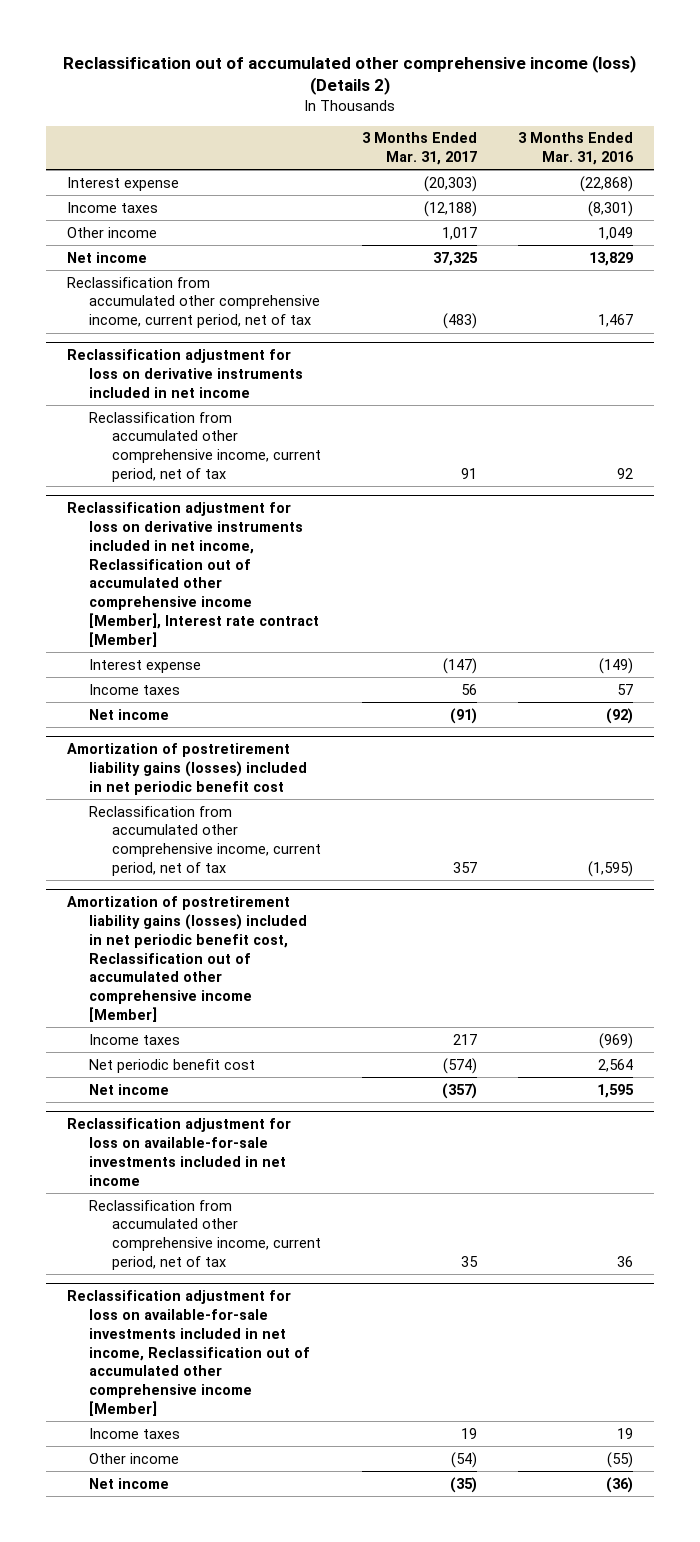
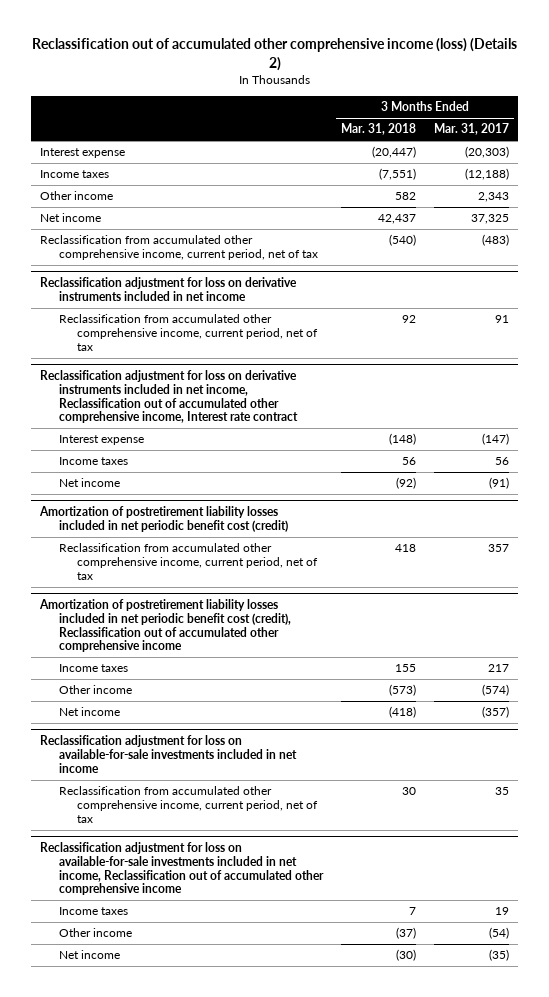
[517,132,634,166] 3 Months Ended Mar. 31, 2016 -> none
none -> [340,123,416,136] Mar. 31, 2018
[441,226,477,240] 1,017 -> [477,192,509,203] 2,343
[66,502,320,647] Reclassification adjustment for loss on derivative instruments included in net income, Reclassification out of accumulated other comprehensive income [Member], Interest rate contract [Member] -> [40,370,298,424] Reclassification adjustment for loss on derivative instruments included in net income, Reclassification out of accumulated other comprehensive income, Interest rate contract
[66,743,308,795] Amortization of postretirement liability gains (losses) included in net periodic benefit cost -> [39,506,288,532] Amortization of postretirement liability losses included in net periodic benefit cost (credit)
[66,896,308,1023] Amortization of postretirement liability gains (losses) included in net periodic benefit cost, Reclassification out of accumulated other comprehensive income [Member] -> [39,599,291,653] Amortization of postretirement liability losses included in net periodic benefit cost (credit), Reclassification out of accumulated other comprehensive income
[89,1058,256,1073] Net periodic benefit cost -> [58,685,132,695] Other income
[66,1290,311,1417] Reclassification adjustment for loss on available-for-sale investments included in net income, Reclassification out of accumulated other comprehensive income [Member] -> [40,842,324,896] Reclassification adjustment for loss on available-for-sale investments included in net income, Reclassification out of accumulated other comprehensive income

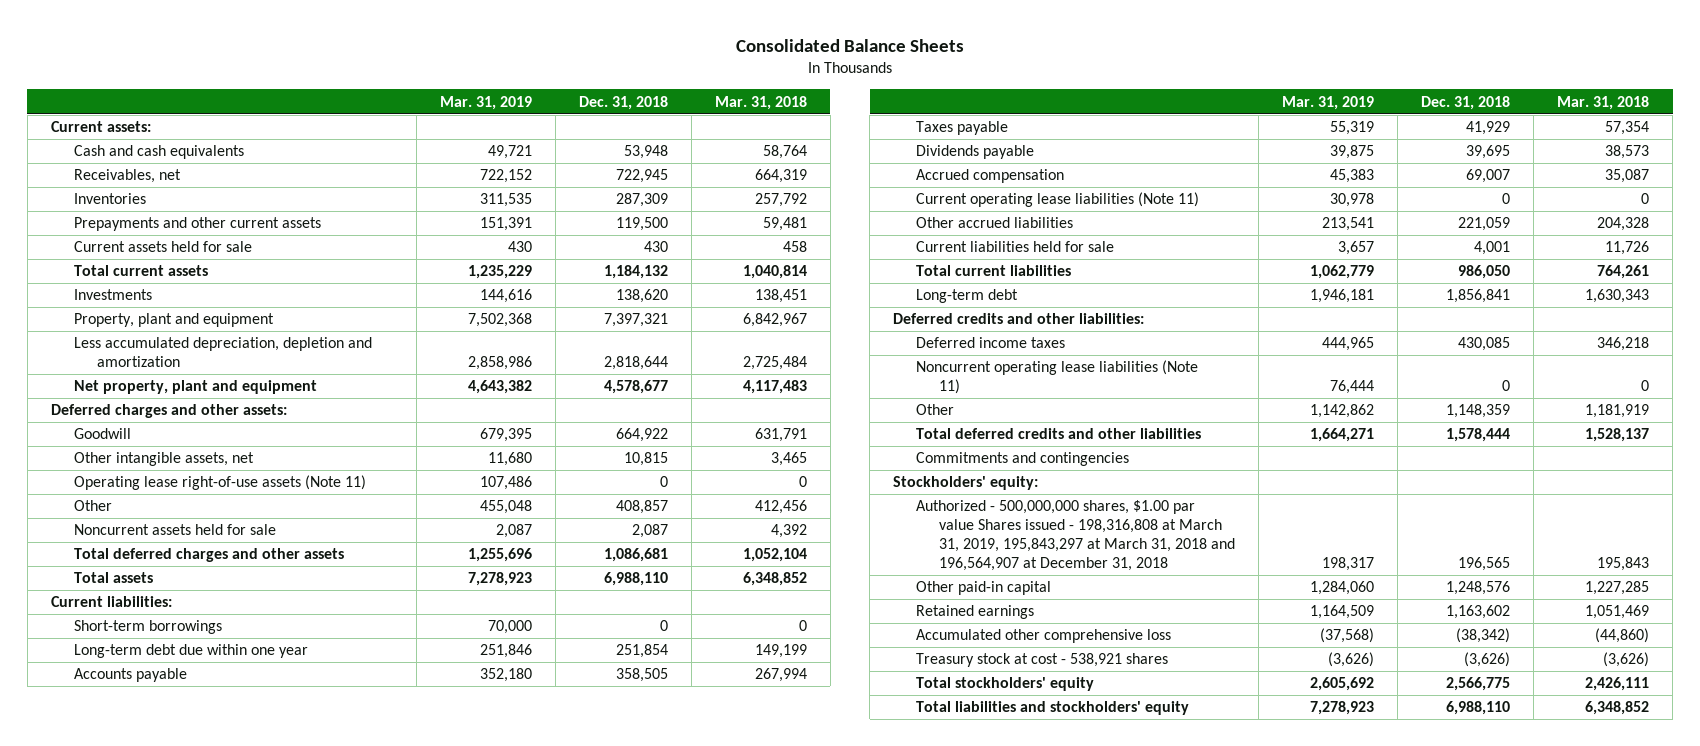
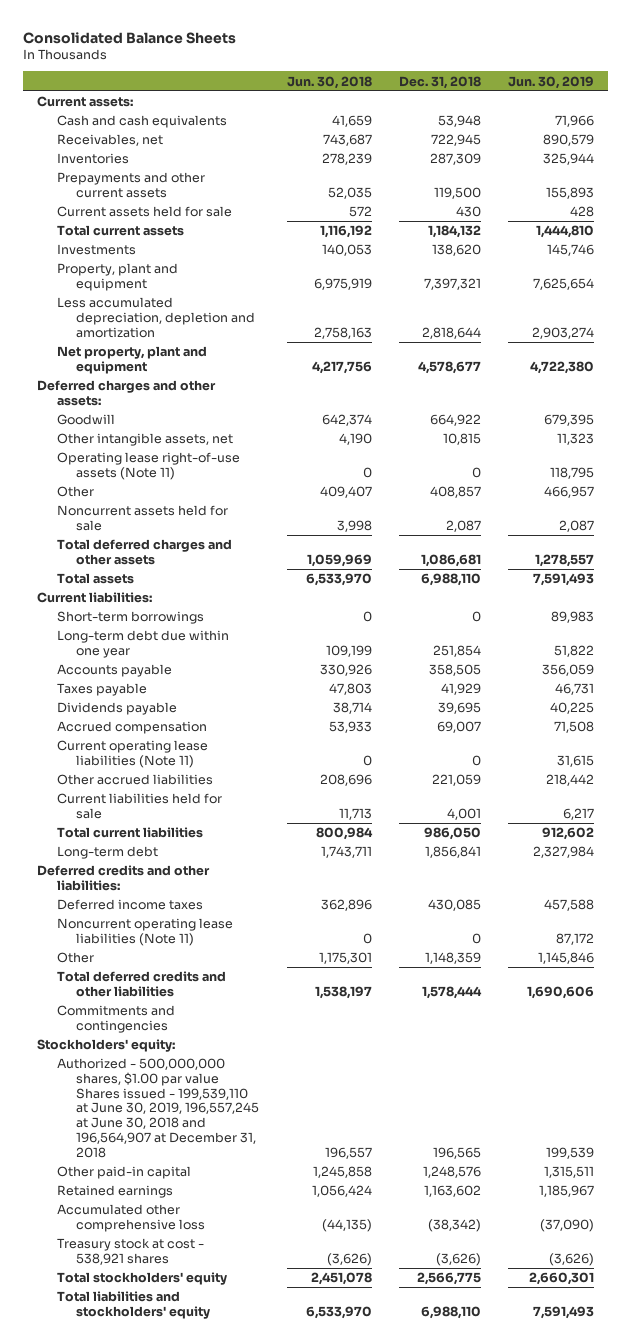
[439,95,532,110] Mar. 31, 2019 -> none
[714,95,807,110] Mar. 31, 2018 -> none
none -> [286,75,372,89] Jun. 30, 2018
none -> [508,75,595,89] Jun. 30, 2019
[916,500,1236,571] Authorized - 500,000,000 shares, $1.00 par value Shares issued - 198,316,808 at March 31, 2019, 195,843,297 at March 31, 2018 and 196,564,907 at December 31, 2018 -> [56,1058,260,1158] Authorized - 500,000,000 shares, $1.00 par value Shares issued - 199,539,110 at June 30, 2019, 196,557,245 at June 30, 2018 and 196,564,907 at December 31, 2018

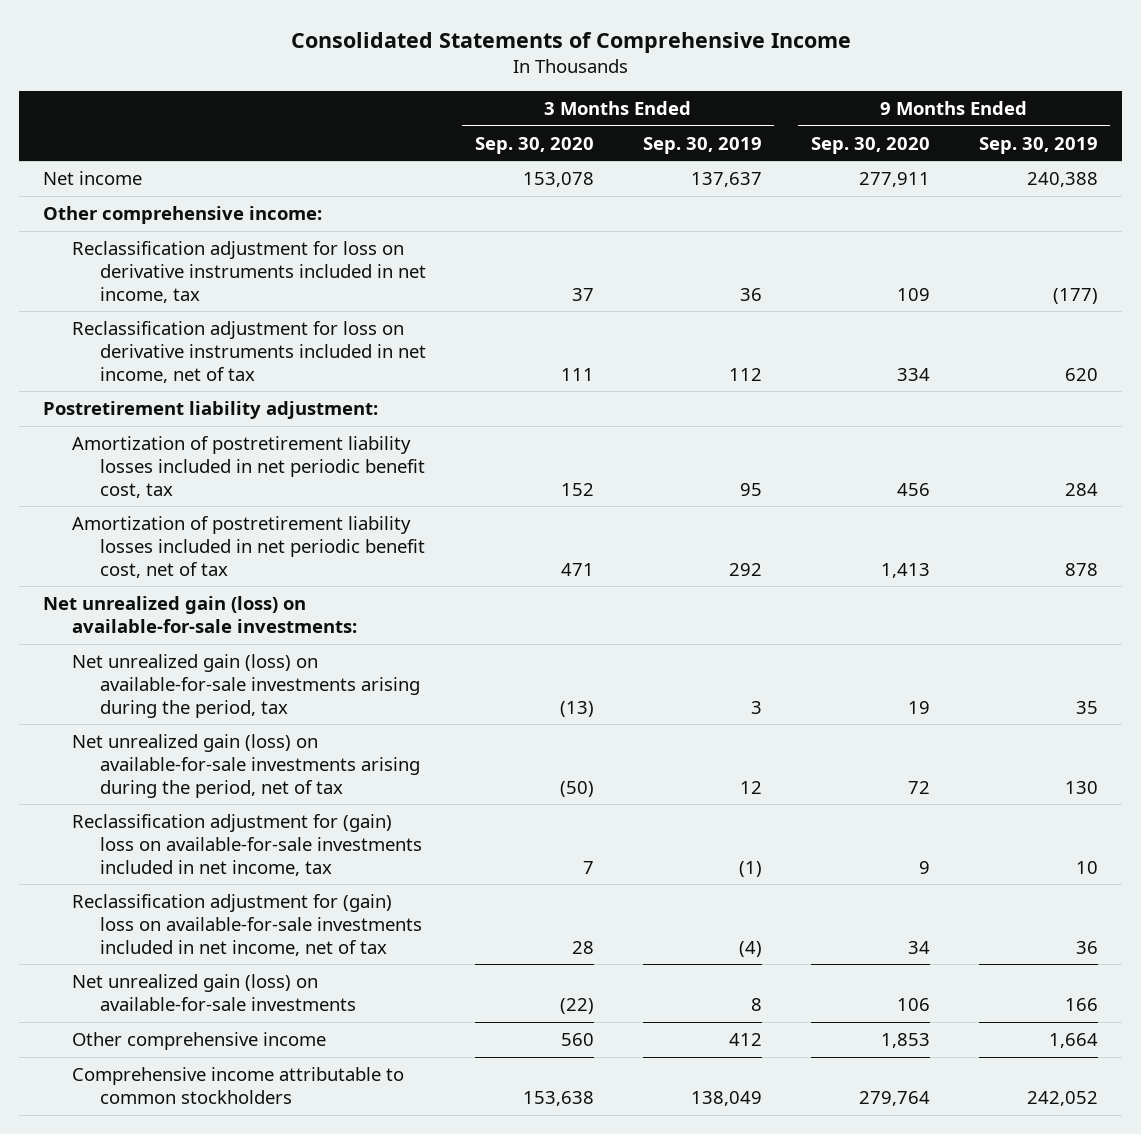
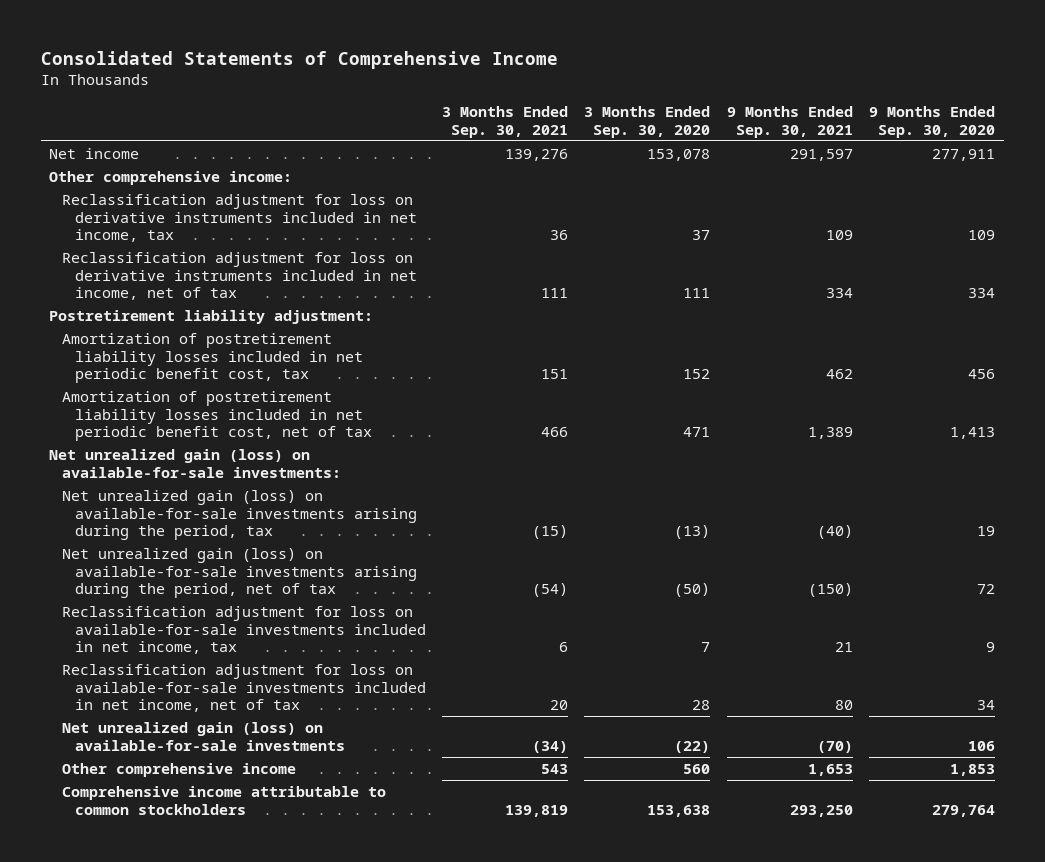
[642,136,762,154] Sep. 30, 2019 -> none
[978,136,1098,154] Sep. 30, 2019 -> none
none -> [442,106,569,138] 3 Months Ended Sep. 30, 2021
none -> [726,106,853,138] 9 Months Ended Sep. 30, 2021
[71,813,422,876] Reclassification adjustment for (gain) loss on available-for-sale investments included in net income, tax -> [62,606,426,655] Reclassification adjustment for loss on available-for-sale investments included in net income, tax
[71,893,422,956] Reclassification adjustment for (gain) loss on available-for-sale investments included in net income, net of tax -> [62,664,426,713] Reclassification adjustment for loss on available-for-sale investments included in net income, net of tax

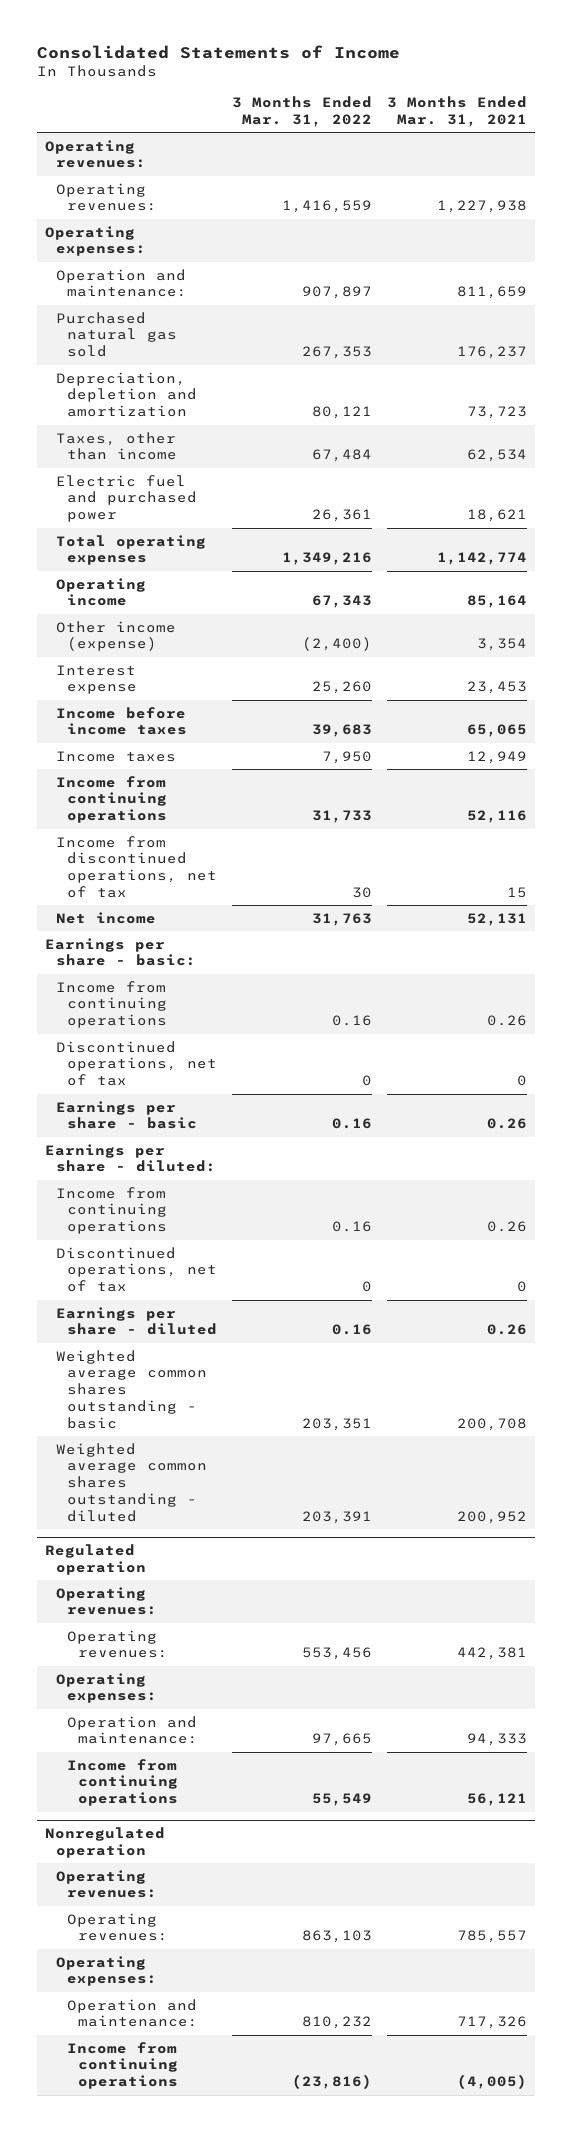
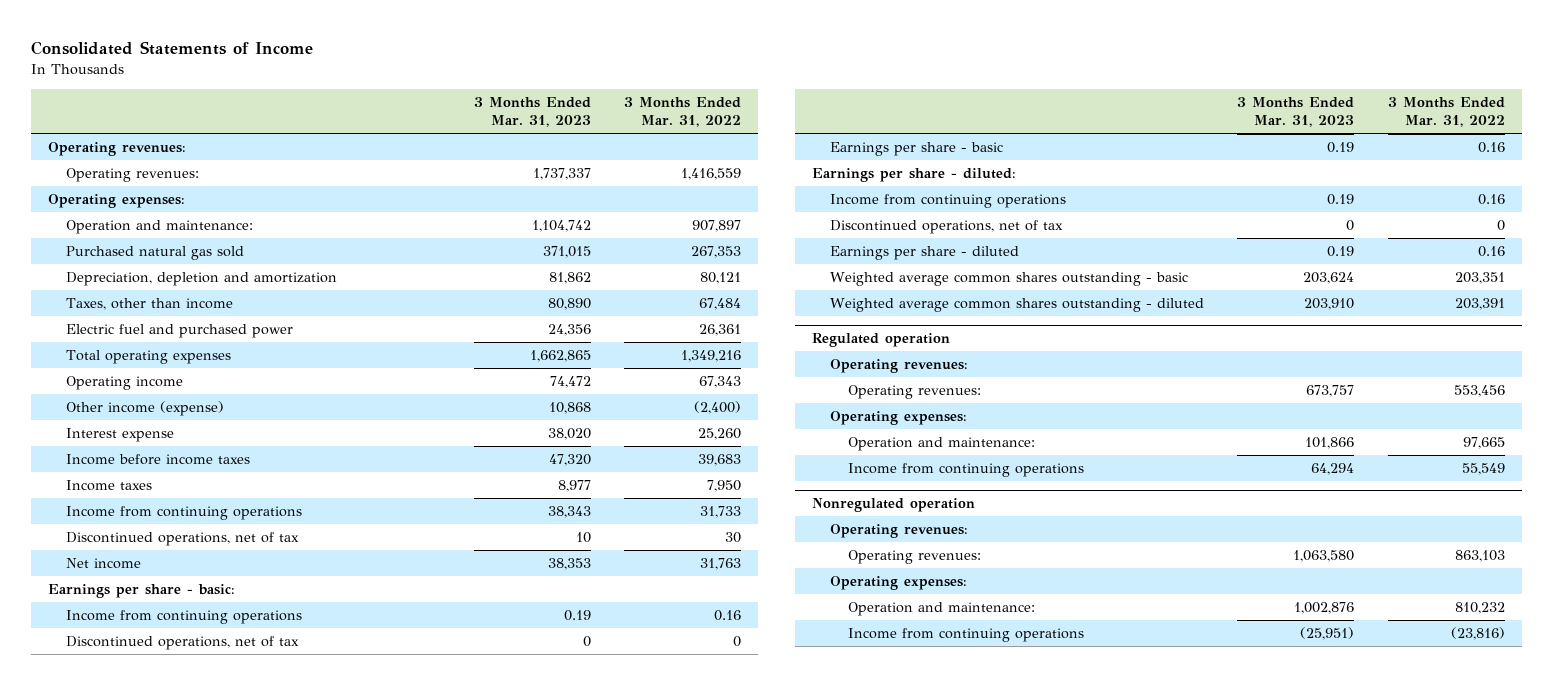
[387,95,528,127] 3 Months Ended Mar. 31, 2021 -> none
none -> [473,97,591,128] 3 Months Ended Mar. 31, 2023
[55,835,218,899] Income from discontinued operations, net of tax -> [66,532,300,547] Discontinued operations, net of tax

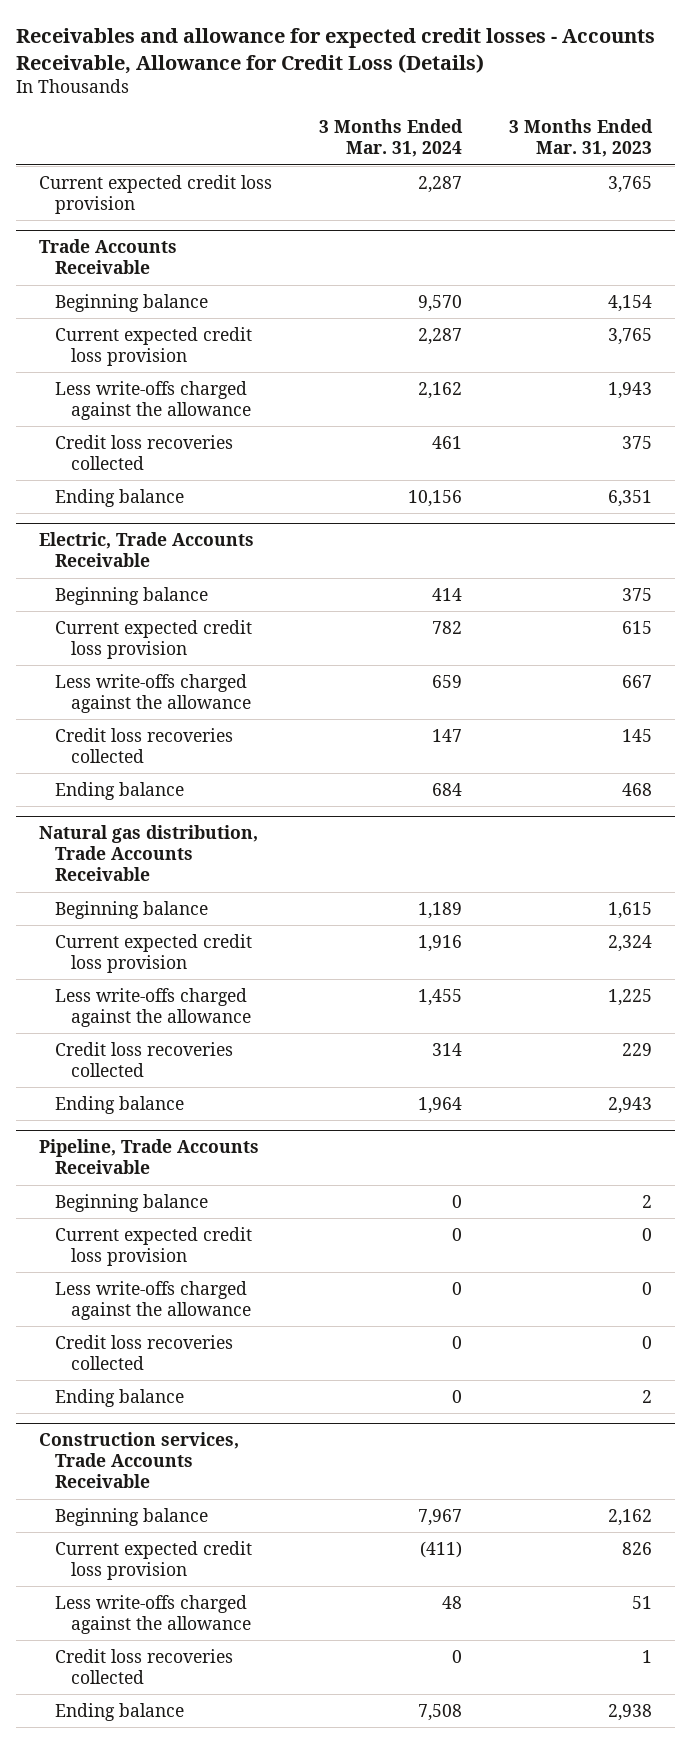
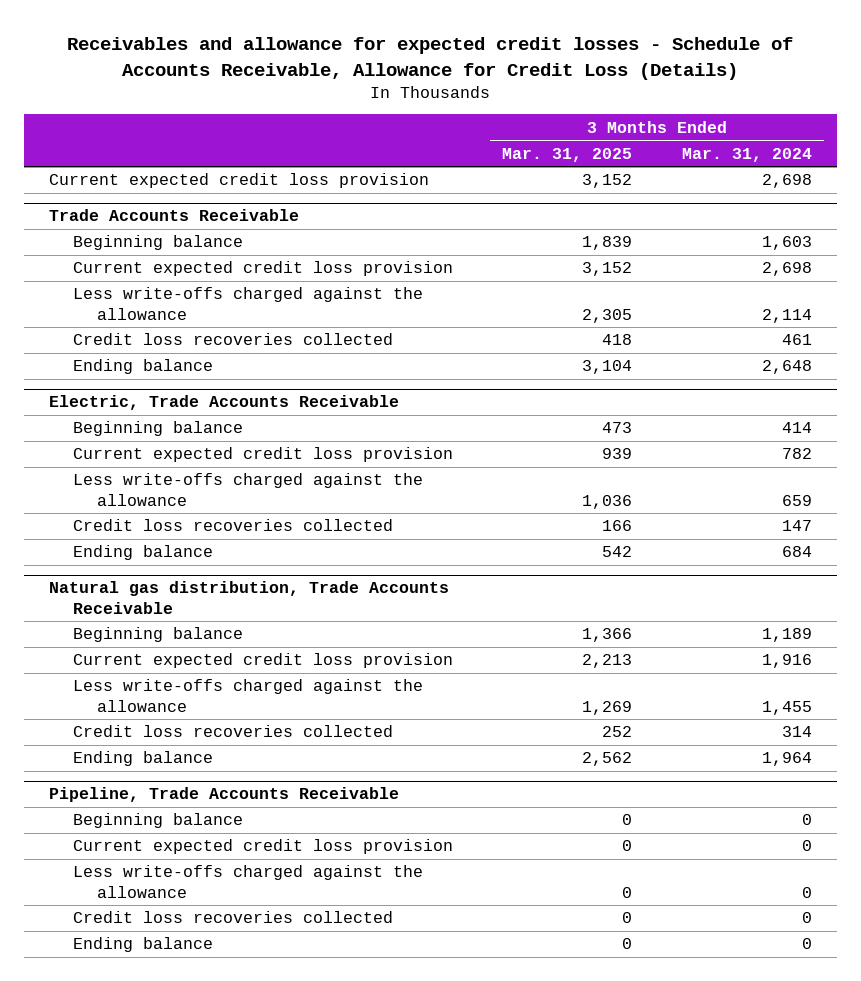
[16,27,656,74] Receivables and allowance for expected credit losses - Accounts Receivable, Allowance for Credit Loss (Details) -> [67,36,794,80] Receivables and allowance for expected credit losses - Schedule of Accounts Receivable, Allowance for Credit Loss (Details)
[508,119,653,158] 3 Months Ended Mar. 31, 2023 -> none
none -> [502,147,633,162] Mar. 31, 2025
[417,175,462,193] 2,287 -> [761,174,812,189] 2,698
[417,294,462,312] 9,570 -> [761,236,812,251] 1,603
[417,327,462,345] 2,287 -> [761,262,812,277] 2,698
[417,381,462,399] 2,162 -> [761,308,812,323] 2,114
[407,489,462,507] 10,156 -> [761,360,812,375] 2,648
[39,1432,240,1489] Construction services, Trade Accounts Receivable -> none
[55,1507,209,1526] Beginning balance -> none
[55,1540,253,1580] Current expected credit loss provision -> none
[55,1594,252,1634] Less write-offs charged against the allowance -> none
[55,1648,234,1684] Credit loss recoveries collected -> none
[55,1702,185,1721] Ending balance -> none

